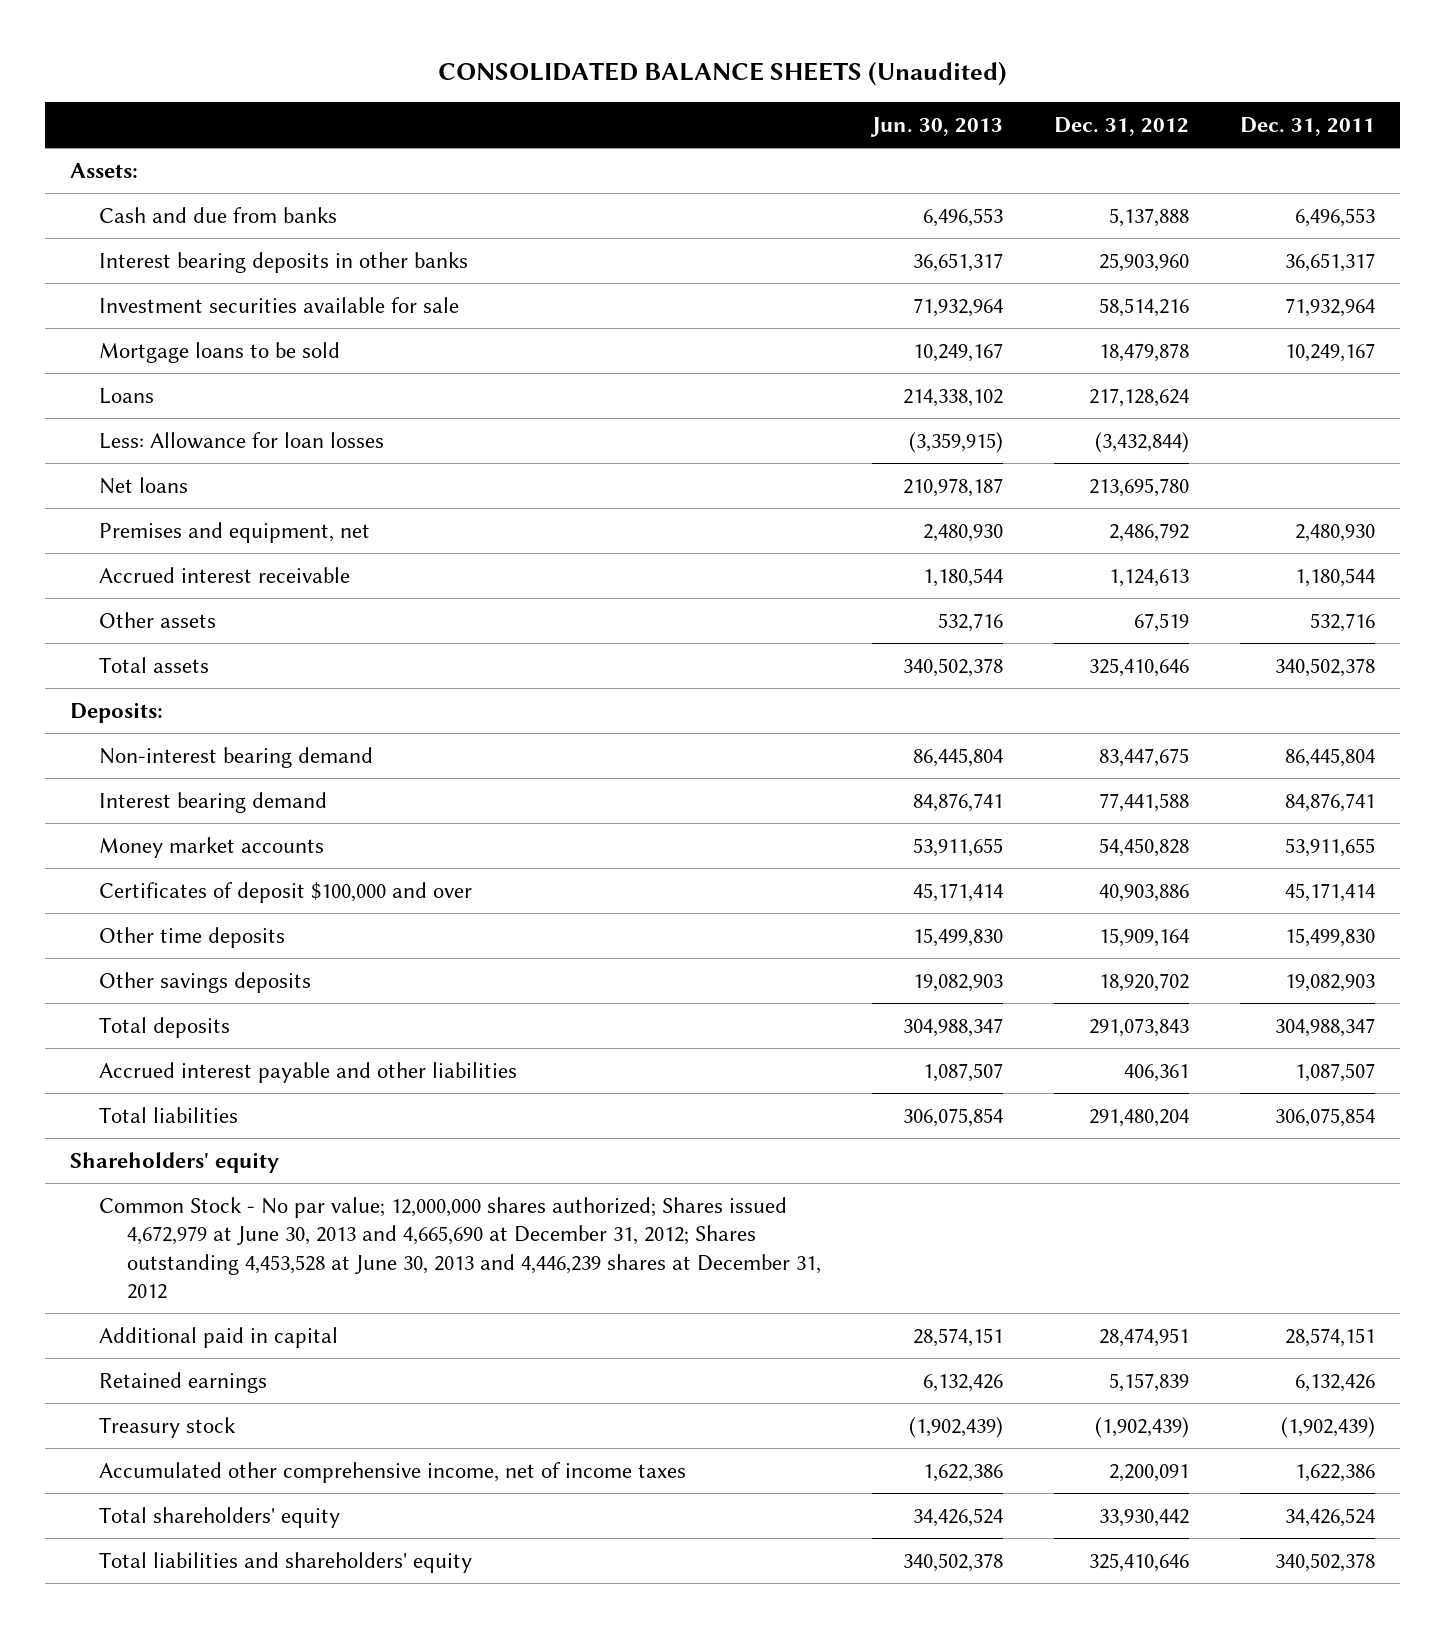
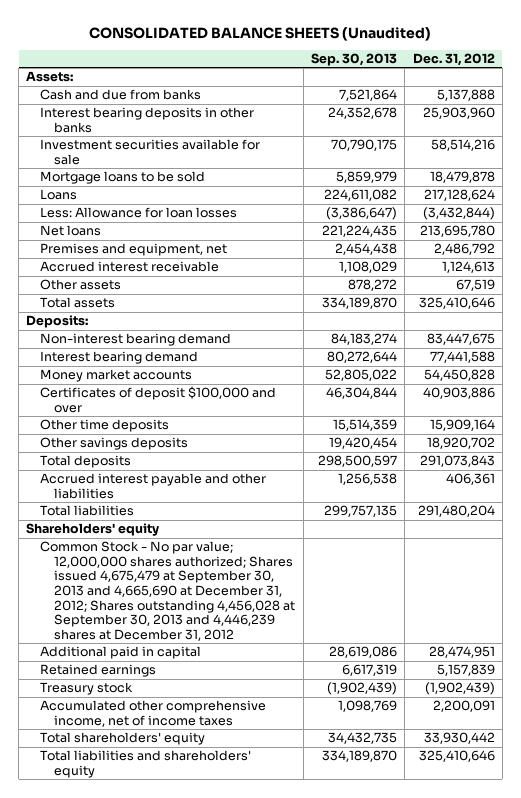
[870,116,1004,137] Jun. 30, 2013 -> none
[1239,116,1375,136] Dec. 31, 2011 -> none
none -> [310,53,397,67] Sep. 30, 2013
[98,1196,822,1300] Common Stock - No par value; 12,000,000 shares authorized; Shares issued 4,672,979 at June 30, 2013 and 4,665,690 at December 31, 2012; Shares outstanding 4,453,528 at June 30, 2013 and 4,446,239 shares at December 31, 2012 -> [40,541,296,641] Common Stock - No par value; 12,000,000 shares authorized; Shares issued 4,675,479 at September 30, 2013 and 4,665,690 at December 31, 2012; Shares outstanding 4,456,028 at September 30, 2013 and 4,446,239 shares at December 31, 2012

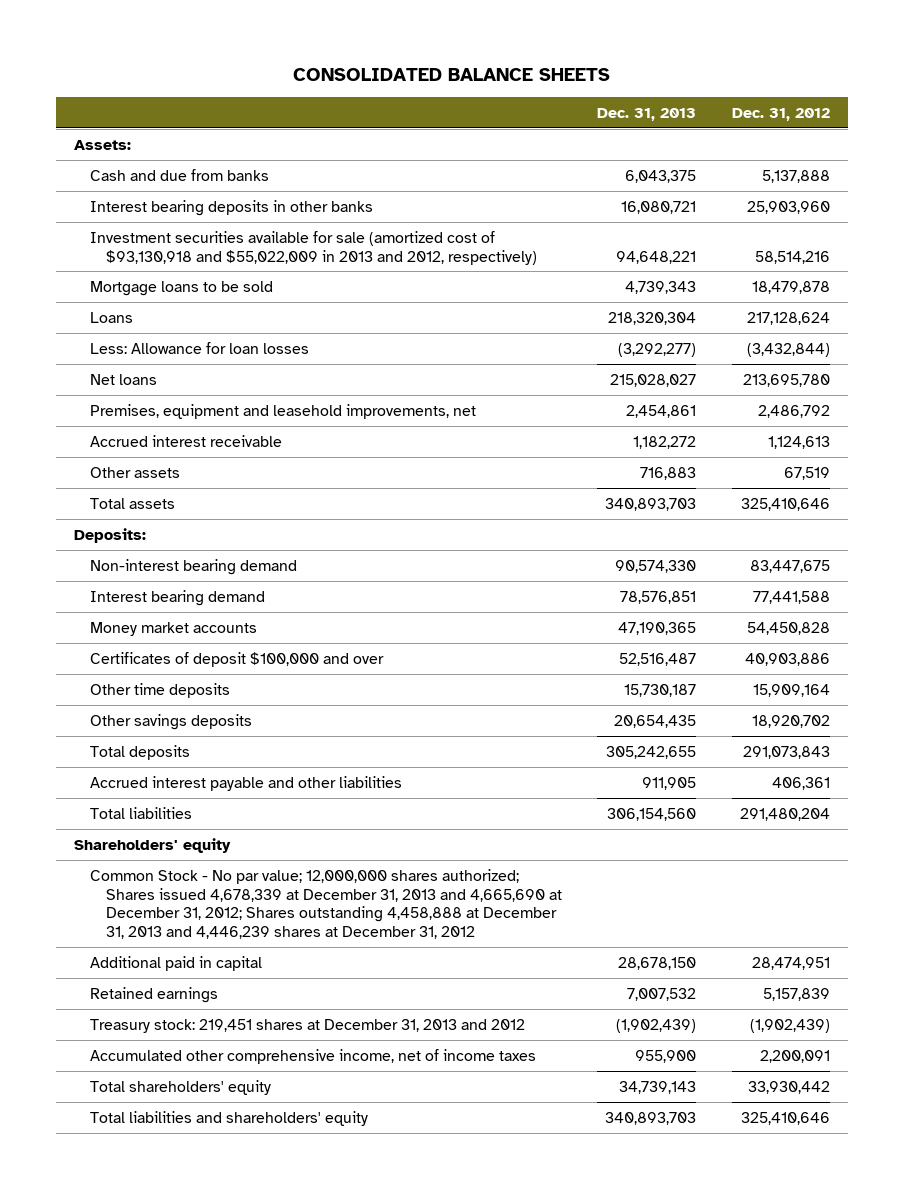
[89,26,432,41] CONSOLIDATED BALANCE SHEETS (Unaudited) -> [292,67,610,81] CONSOLIDATED BALANCE SHEETS
[310,53,397,67] Sep. 30, 2013 -> none
none -> [597,107,697,121] Dec. 31, 2013
[40,139,261,165] Investment securities available for sale -> [89,230,537,265] Investment securities available for sale (amortized cost of $93,130,918 and $55,022,009 in 2013 and 2012, respectively)
[40,243,228,257] Premises and equipment, net -> [89,403,476,419] Premises, equipment and leasehold improvements, net
[40,541,296,641] Common Stock - No par value; 12,000,000 shares authorized; Shares issued 4,675,479 at September 30, 2013 and 4,665,690 at December 31, 2012; Shares outstanding 4,456,028 at September 30, 2013 and 4,446,239 shares at December 31, 2012 -> [89,868,562,939] Common Stock - No par value; 12,000,000 shares authorized; Shares issued 4,678,339 at December 31, 2013 and 4,665,690 at December 31, 2012; Shares outstanding 4,458,888 at December 31, 2013 and 4,446,239 shares at December 31, 2012
[40,682,134,696] Treasury stock -> [89,1018,525,1033] Treasury stock: 219,451 shares at December 31, 2013 and 2012

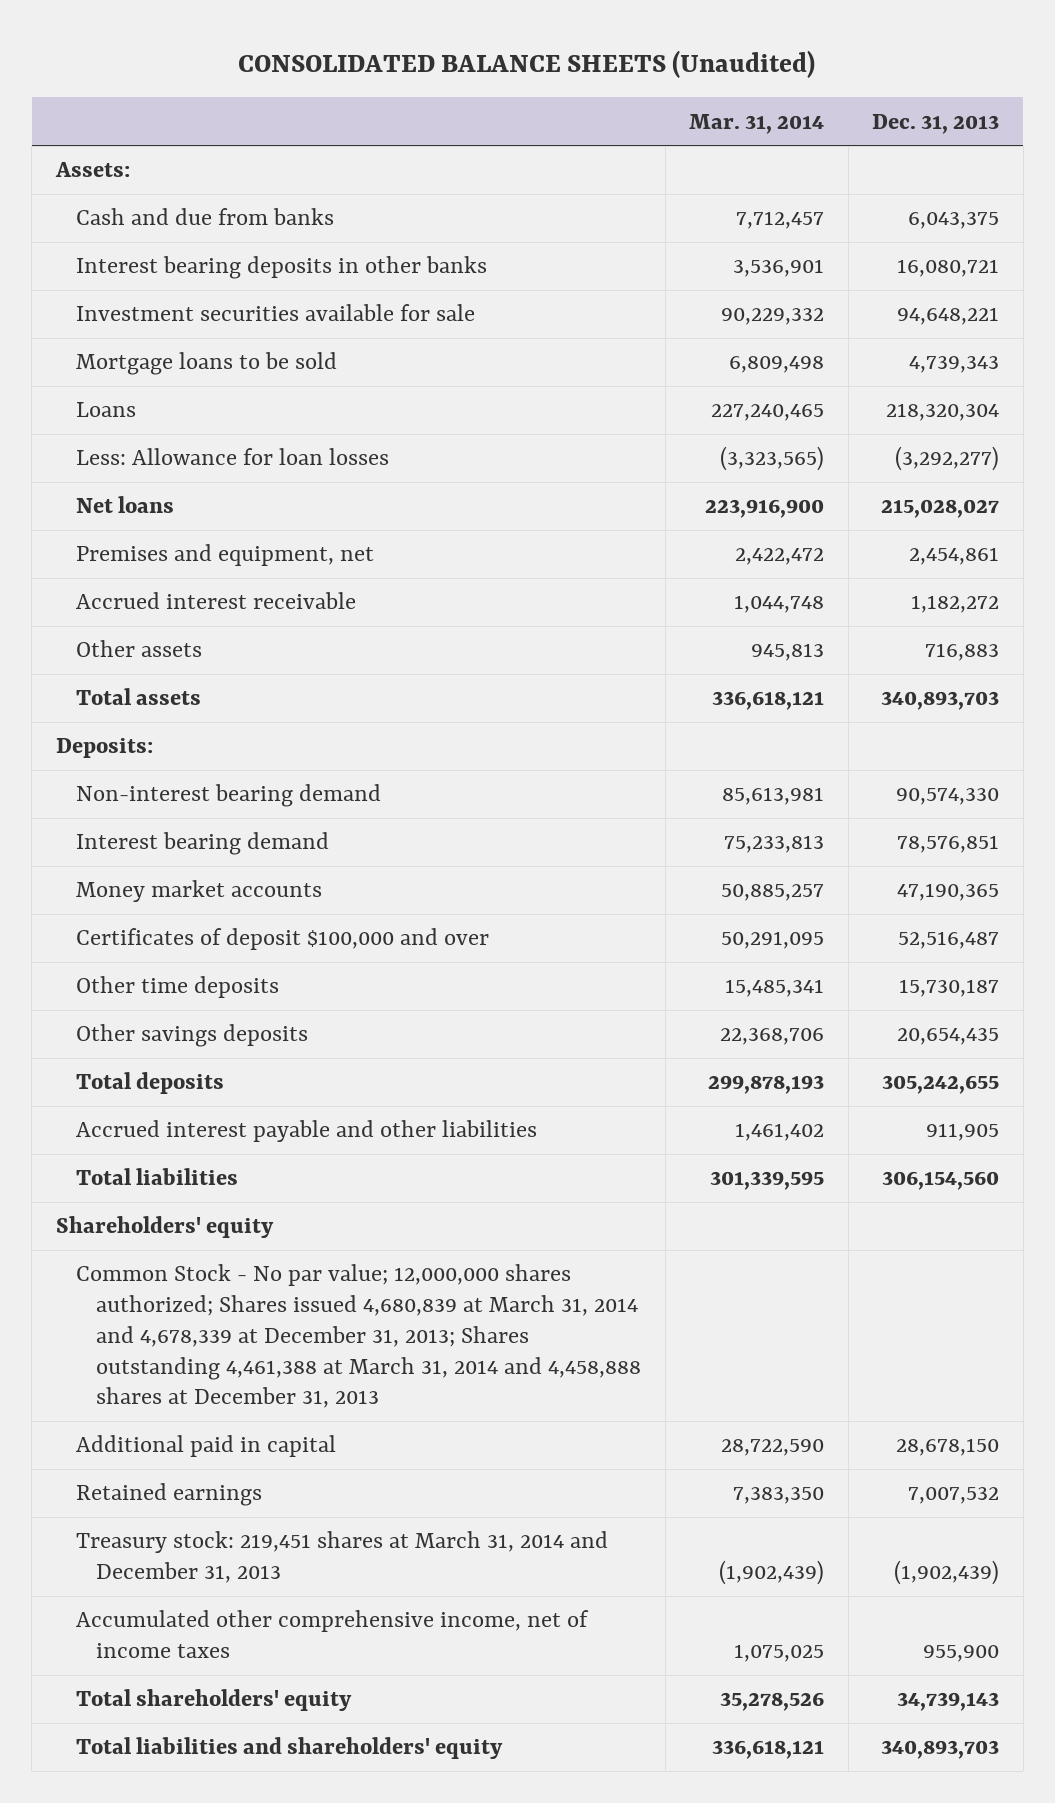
[292,67,610,81] CONSOLIDATED BALANCE SHEETS -> [238,49,816,78] CONSOLIDATED BALANCE SHEETS (Unaudited)
[732,107,831,121] Dec. 31, 2012 -> none
none -> [689,113,825,134] Mar. 31, 2014
[89,230,537,265] Investment securities available for sale (amortized cost of $93,130,918 and $55,022,009 in 2013 and 2012, respectively) -> [75,304,475,322] Investment securities available for sale
[89,403,476,419] Premises, equipment and leasehold improvements, net -> [75,544,374,567] Premises and equipment, net
[89,868,562,939] Common Stock - No par value; 12,000,000 shares authorized; Shares issued 4,678,339 at December 31, 2013 and 4,665,690 at December 31, 2012; Shares outstanding 4,458,888 at December 31, 2013 and 4,446,239 shares at December 31, 2012 -> [75,1264,641,1409] Common Stock - No par value; 12,000,000 shares authorized; Shares issued 4,680,839 at March 31, 2014 and 4,678,339 at December 31, 2013; Shares outstanding 4,461,388 at March 31, 2014 and 4,458,888 shares at December 31, 2013
[89,1018,525,1033] Treasury stock: 219,451 shares at December 31, 2013 and 2012 -> [75,1531,608,1584] Treasury stock: 219,451 shares at March 31, 2014 and December 31, 2013

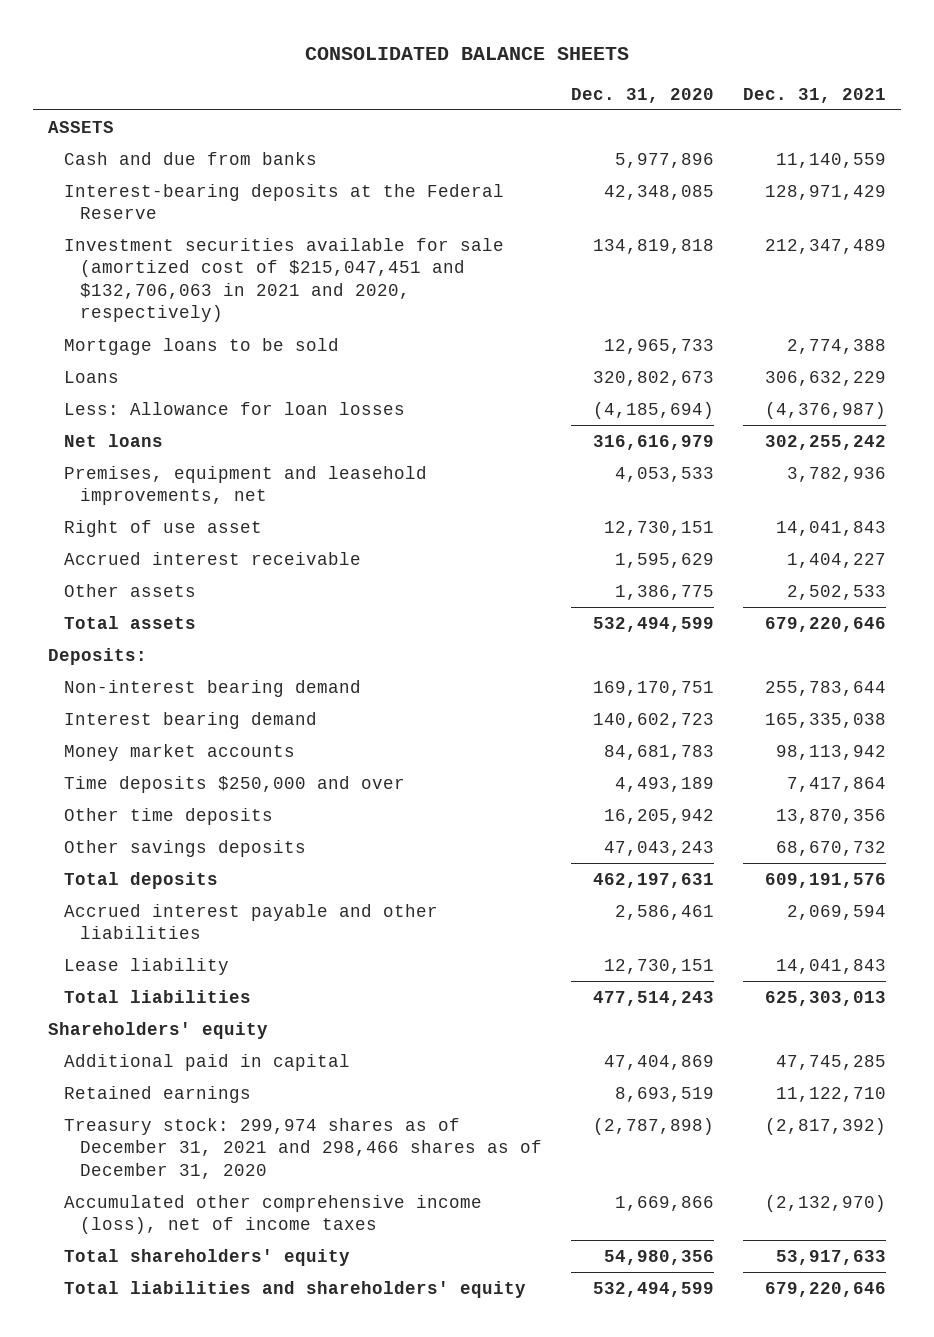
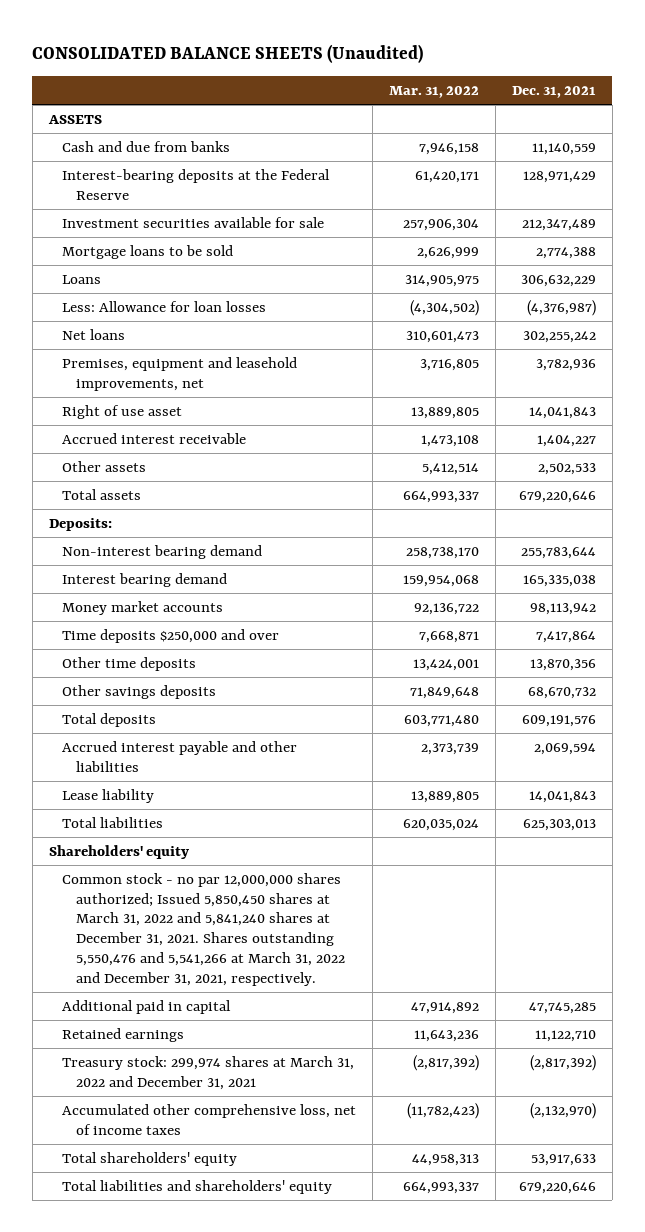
[305,47,630,61] CONSOLIDATED BALANCE SHEETS -> [32,44,424,64] CONSOLIDATED BALANCE SHEETS (Unaudited)
[570,87,714,103] Dec. 31, 2020 -> none
none -> [389,86,480,99] Mar. 31, 2022
[63,237,504,323] Investment securities available for sale (amortized cost of $215,047,451 and $132,706,063 in 2021 and 2020, respectively) -> [62,216,325,228] Investment securities available for sale
none -> [62,872,345,986] Common stock - no par 12,000,000 shares authorized; Issued 5,850,450 shares at March 31, 2022 and 5,841,240 shares at December 31, 2021. Shares outstanding 5,550,476 and 5,541,266 at March 31, 2022 and December 31, 2021, respectively.
[63,1117,542,1179] Treasury stock: 299,974 shares as of December 31, 2021 and 298,466 shares as of December 31, 2020 -> [62,1055,355,1090] Treasury stock: 299,974 shares at March 31, 2022 and December 31, 2021
[63,1194,482,1235] Accumulated other comprehensive income (loss), net of income taxes -> [62,1103,357,1135] Accumulated other comprehensive loss, net of income taxes

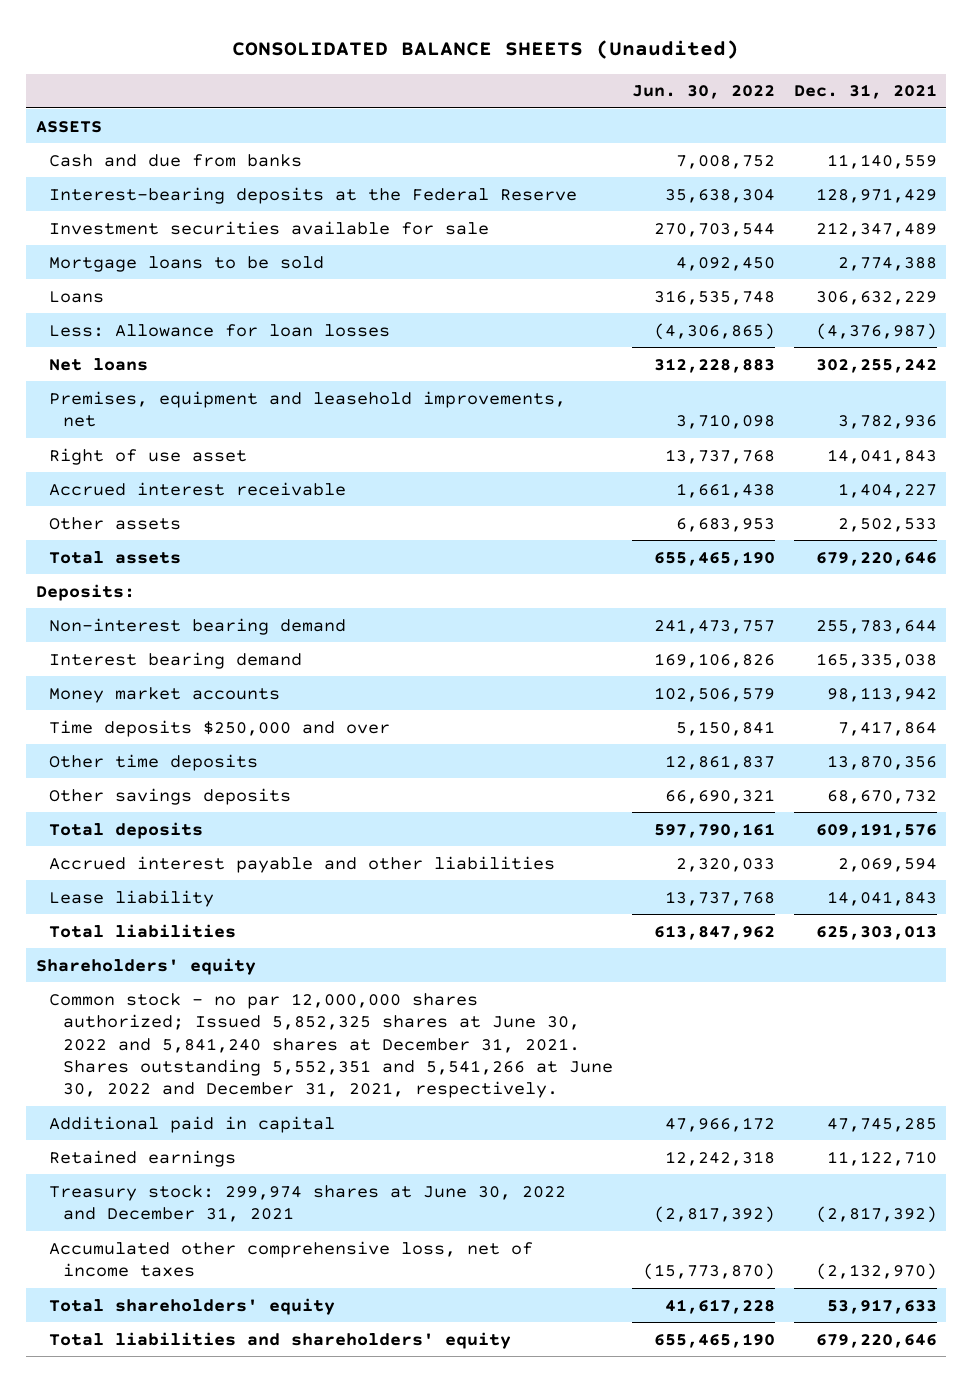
[389,86,480,99] Mar. 31, 2022 -> none
none -> [632,85,776,100] Jun. 30, 2022
[62,872,345,986] Common stock - no par 12,000,000 shares authorized; Issued 5,850,450 shares at March 31, 2022 and 5,841,240 shares at December 31, 2021. Shares outstanding 5,550,476 and 5,541,266 at March 31, 2022 and December 31, 2021, respectively. -> [49,992,614,1099] Common stock - no par 12,000,000 shares authorized; Issued 5,852,325 shares at June 30, 2022 and 5,841,240 shares at December 31, 2021. Shares outstanding 5,552,351 and 5,541,266 at June 30, 2022 and December 31, 2021, respectively.
[62,1055,355,1090] Treasury stock: 299,974 shares at March 31, 2022 and December 31, 2021 -> [49,1184,567,1223] Treasury stock: 299,974 shares at June 30, 2022 and December 31, 2021

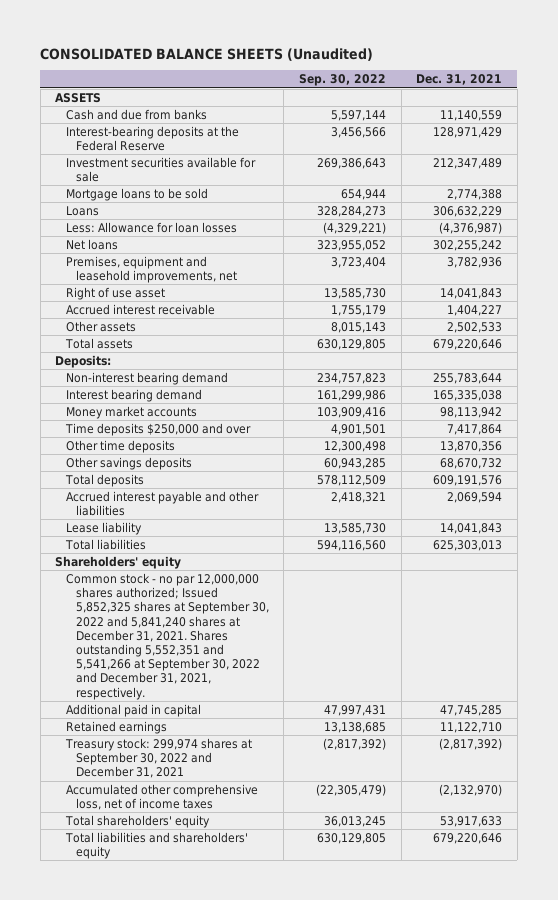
[632,85,776,100] Jun. 30, 2022 -> none
none -> [299,74,387,87] Sep. 30, 2022
[49,992,614,1099] Common stock - no par 12,000,000 shares authorized; Issued 5,852,325 shares at June 30, 2022 and 5,841,240 shares at December 31, 2021. Shares outstanding 5,552,351 and 5,541,266 at June 30, 2022 and December 31, 2021, respectively. -> [65,572,269,700] Common stock - no par 12,000,000 shares authorized; Issued 5,852,325 shares at September 30, 2022 and 5,841,240 shares at December 31, 2021. Shares outstanding 5,552,351 and 5,541,266 at September 30, 2022 and December 31, 2021, respectively.
[49,1184,567,1223] Treasury stock: 299,974 shares at June 30, 2022 and December 31, 2021 -> [64,737,252,779] Treasury stock: 299,974 shares at September 30, 2022 and December 31, 2021

